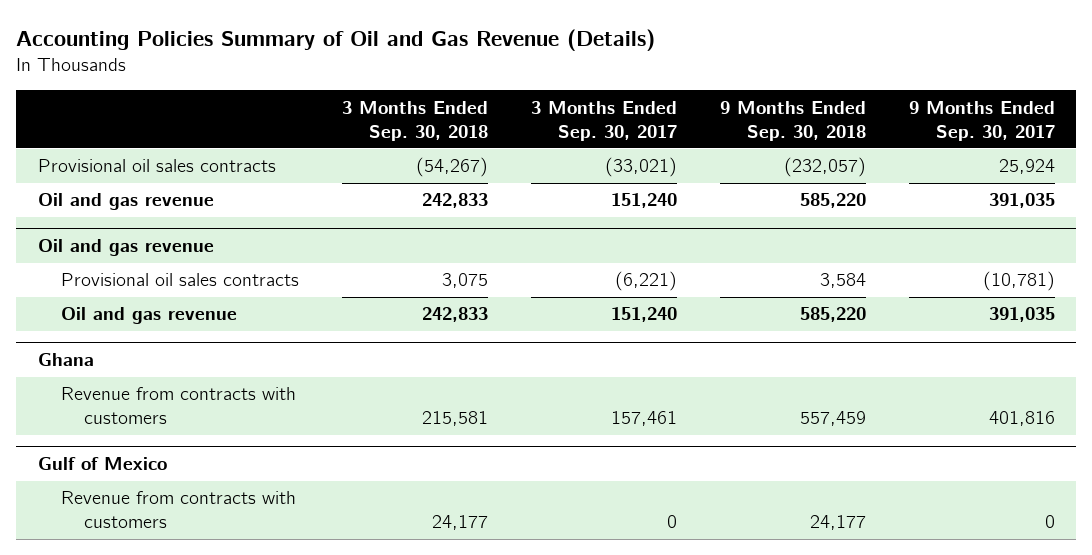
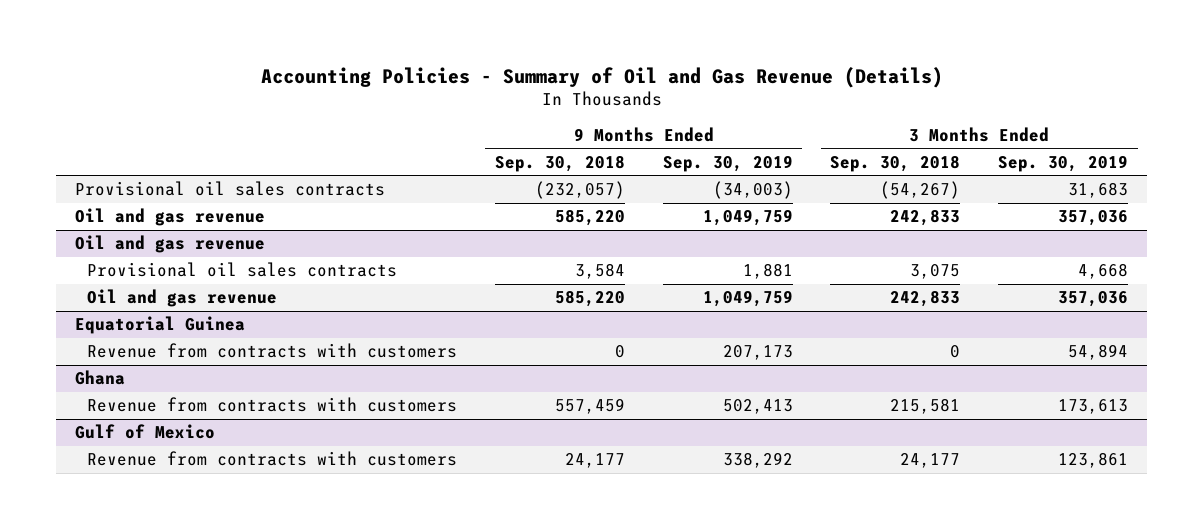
[16,28,656,51] Accounting Policies Summary of Oil and Gas Revenue (Details) -> [260,66,943,88] Accounting Policies - Summary of Oil and Gas Revenue (Details)
[530,100,677,141] 3 Months Ended Sep. 30, 2017 -> none
[908,100,1055,141] 9 Months Ended Sep. 30, 2017 -> none
none -> [662,154,793,172] Sep. 30, 2019
none -> [998,154,1129,172] Sep. 30, 2019
none -> [75,316,246,335] Equatorial Guinea
none -> [87,343,458,359] Revenue from contracts with customers

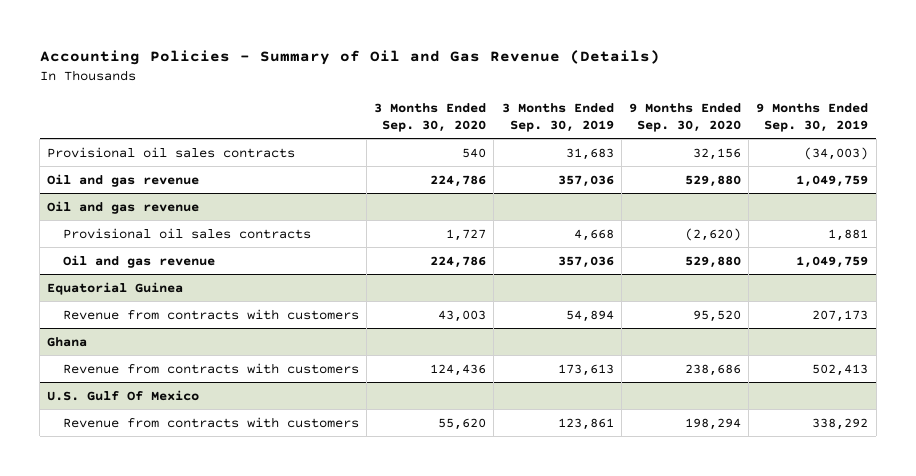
[494,154,625,172] Sep. 30, 2018 -> none
[830,154,961,172] Sep. 30, 2018 -> none
none -> [374,102,487,133] 3 Months Ended Sep. 30, 2020
none -> [629,102,742,133] 9 Months Ended Sep. 30, 2020
[75,424,216,440] Gulf of Mexico -> [47,389,200,401] U.S. Gulf Of Mexico

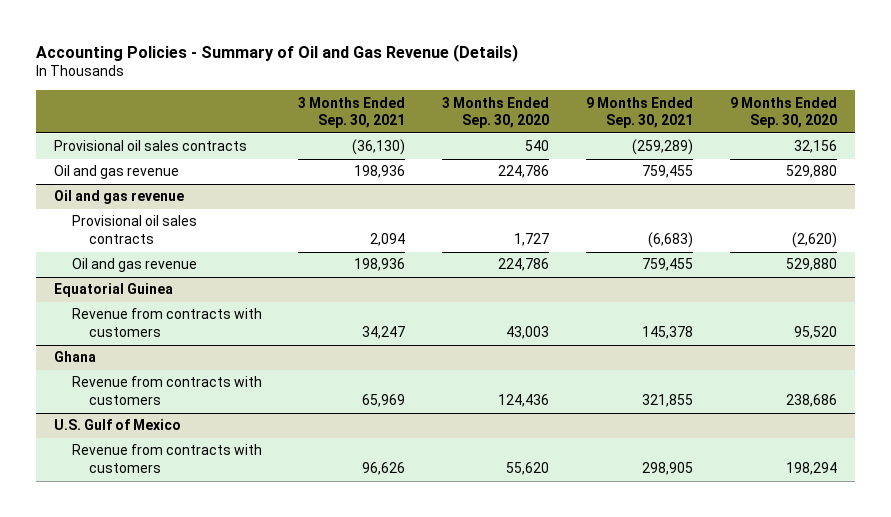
[501,102,614,133] 3 Months Ended Sep. 30, 2019 -> none
[756,102,869,133] 9 Months Ended Sep. 30, 2019 -> none
none -> [298,96,406,129] 3 Months Ended Sep. 30, 2021
none -> [585,96,693,129] 9 Months Ended Sep. 30, 2021
[47,389,200,401] U.S. Gulf Of Mexico -> [54,419,182,431] U.S. Gulf of Mexico

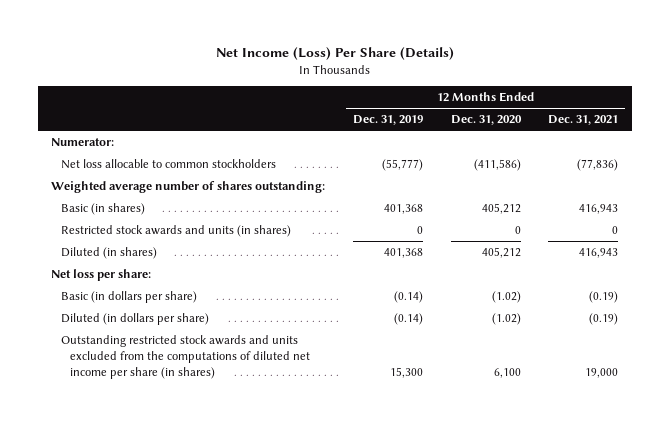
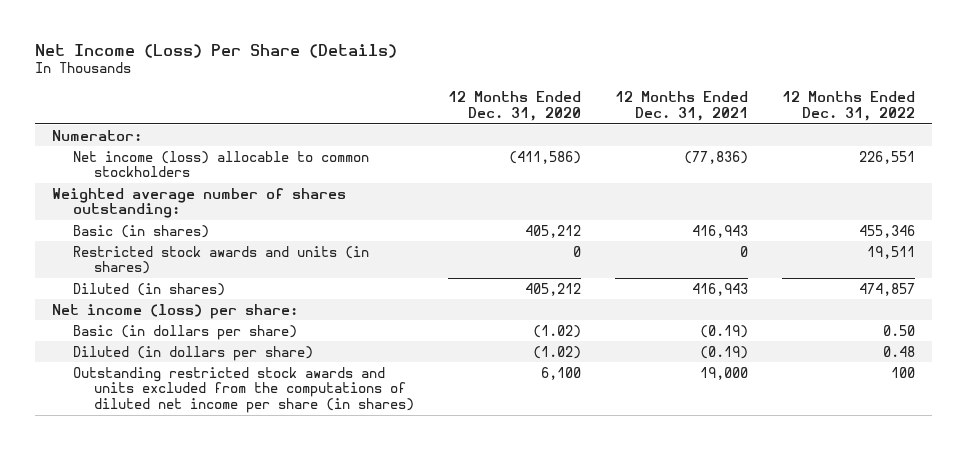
[352,115,423,126] Dec. 31, 2019 -> none
none -> [781,91,915,122] 12 Months Ended Dec. 31, 2022
[60,159,276,170] Net loss allocable to common stockholders -> [73,150,370,178] Net income (loss) allocable to common stockholders
[51,269,152,282] Net loss per share: -> [51,303,298,319] Net income (loss) per share:

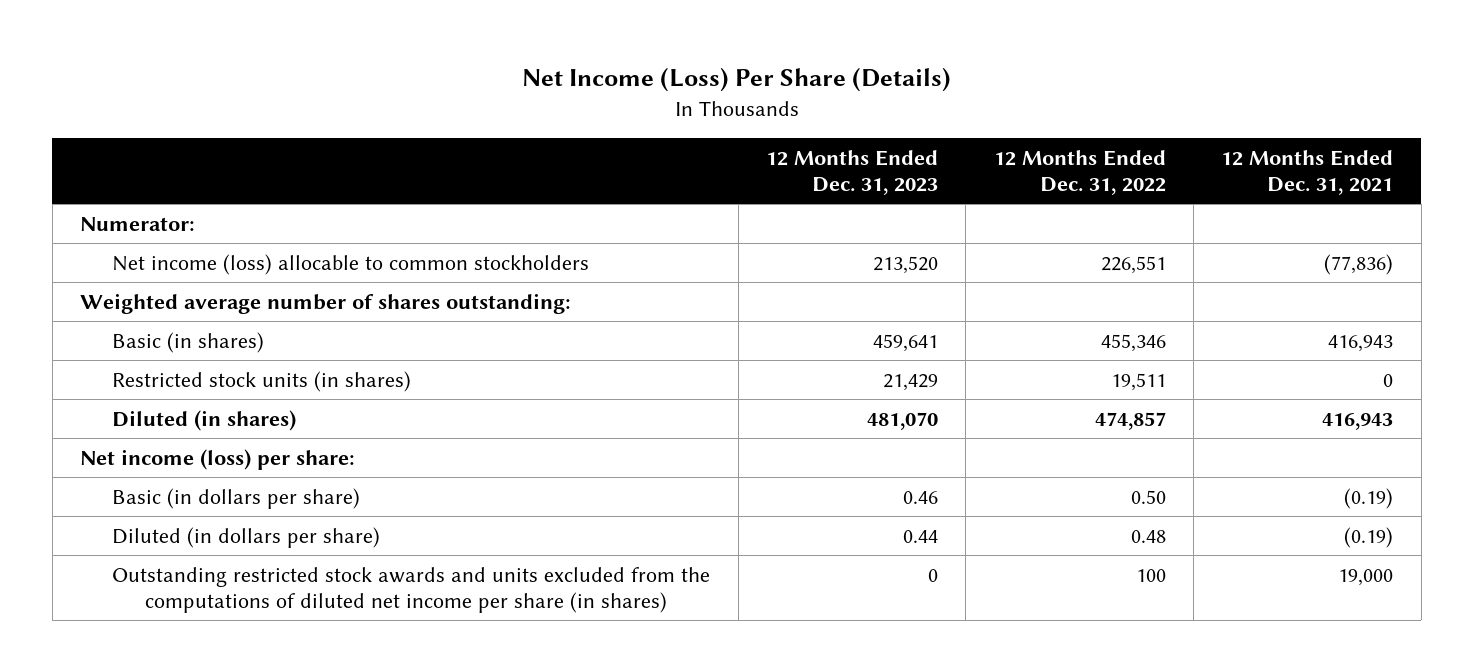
[448,91,582,122] 12 Months Ended Dec. 31, 2020 -> none
none -> [765,149,938,196] 12 Months Ended Dec. 31, 2023
[73,245,370,275] Restricted stock awards and units (in shares) -> [112,370,412,392] Restricted stock units (in shares)

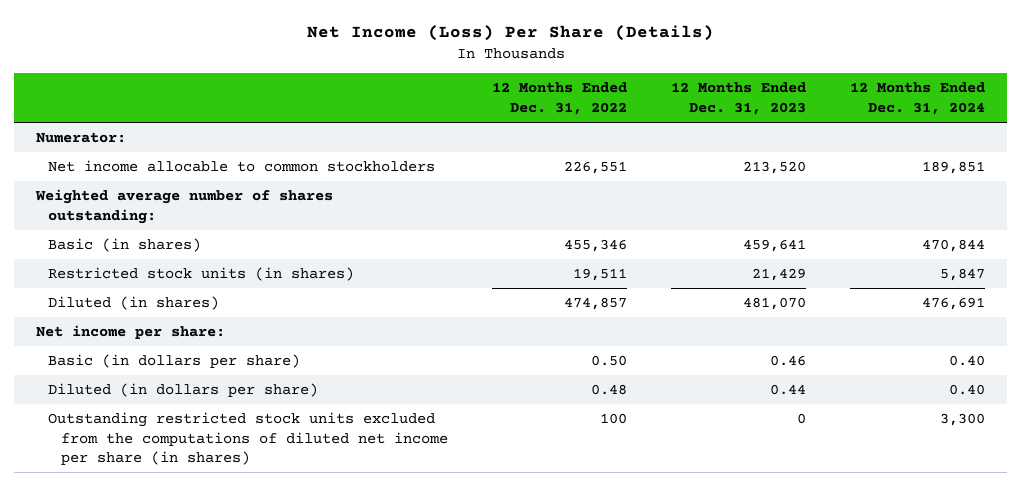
[1221,149,1394,196] 12 Months Ended Dec. 31, 2021 -> none
none -> [850,82,986,116] 12 Months Ended Dec. 31, 2024
[112,253,590,275] Net income (loss) allocable to common stockholders -> [48,159,436,172] Net income allocable to common stockholders
[79,448,355,470] Net income (loss) per share: -> [35,324,225,339] Net income per share:
[112,566,711,613] Outstanding restricted stock awards and units excluded from the computations of diluted net income per share (in shares) -> [48,411,448,466] Outstanding restricted stock units excluded from the computations of diluted net income per share (in shares)

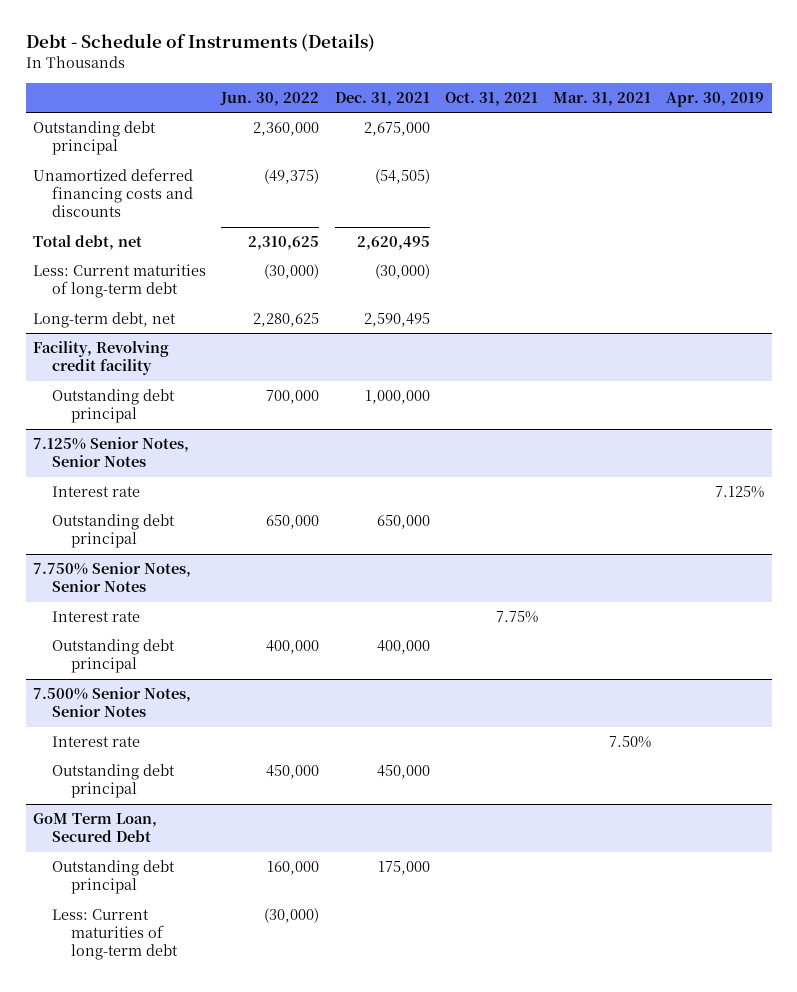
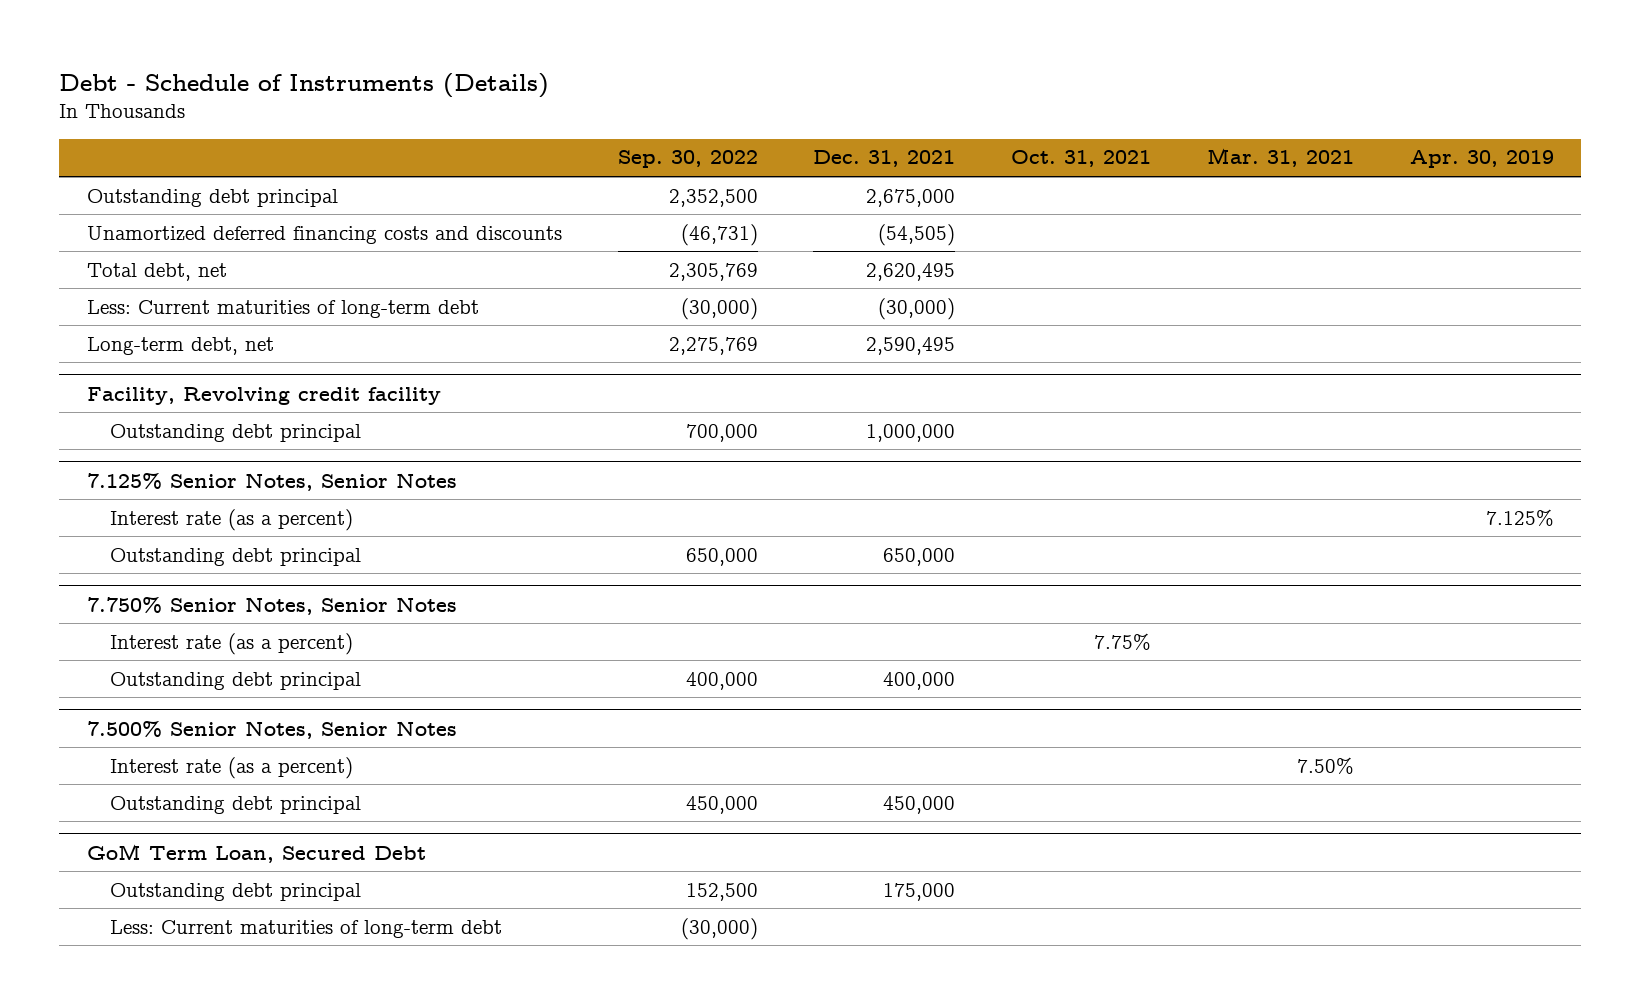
[220,91,320,106] Jun. 30, 2022 -> none
none -> [617,150,758,169] Sep. 30, 2022
[52,486,141,498] Interest rate -> [109,508,353,531] Interest rate (as a percent)
[52,611,141,623] Interest rate -> [109,632,353,655] Interest rate (as a percent)
[52,736,141,748] Interest rate -> [109,756,353,779] Interest rate (as a percent)

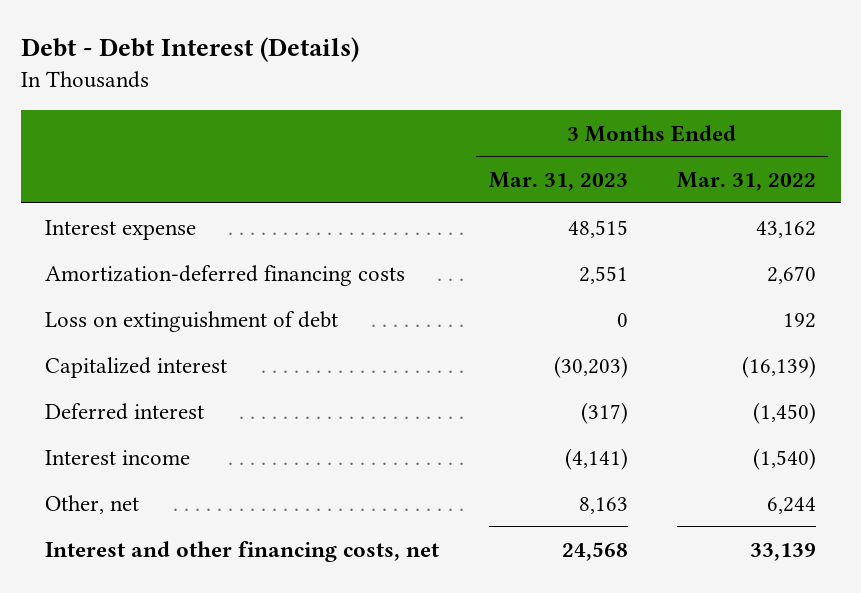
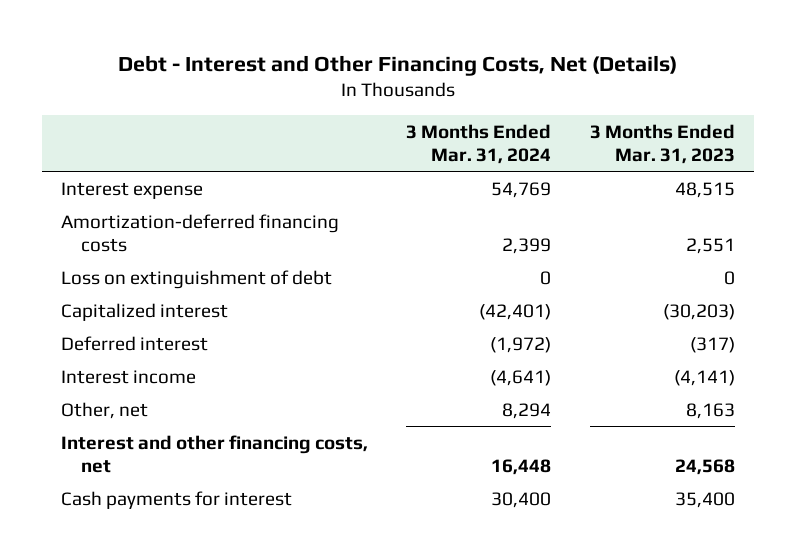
[20,37,359,63] Debt - Debt Interest (Details) -> [117,54,677,76] Debt - Interest and Other Financing Costs, Net (Details)
[676,171,816,191] Mar. 31, 2022 -> none
none -> [406,123,552,164] 3 Months Ended Mar. 31, 2024
none -> [60,490,292,509] Cash payments for interest

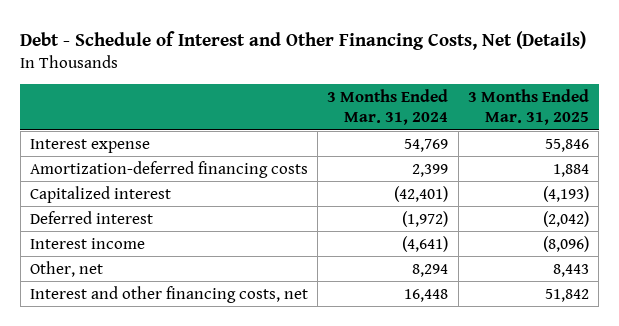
[117,54,677,76] Debt - Interest and Other Financing Costs, Net (Details) -> [20,30,587,50] Debt - Schedule of Interest and Other Financing Costs, Net (Details)
[589,123,735,164] 3 Months Ended Mar. 31, 2023 -> none
none -> [468,89,590,126] 3 Months Ended Mar. 31, 2025
[60,269,332,289] Loss on extinguishment of debt -> none
[60,490,292,509] Cash payments for interest -> none

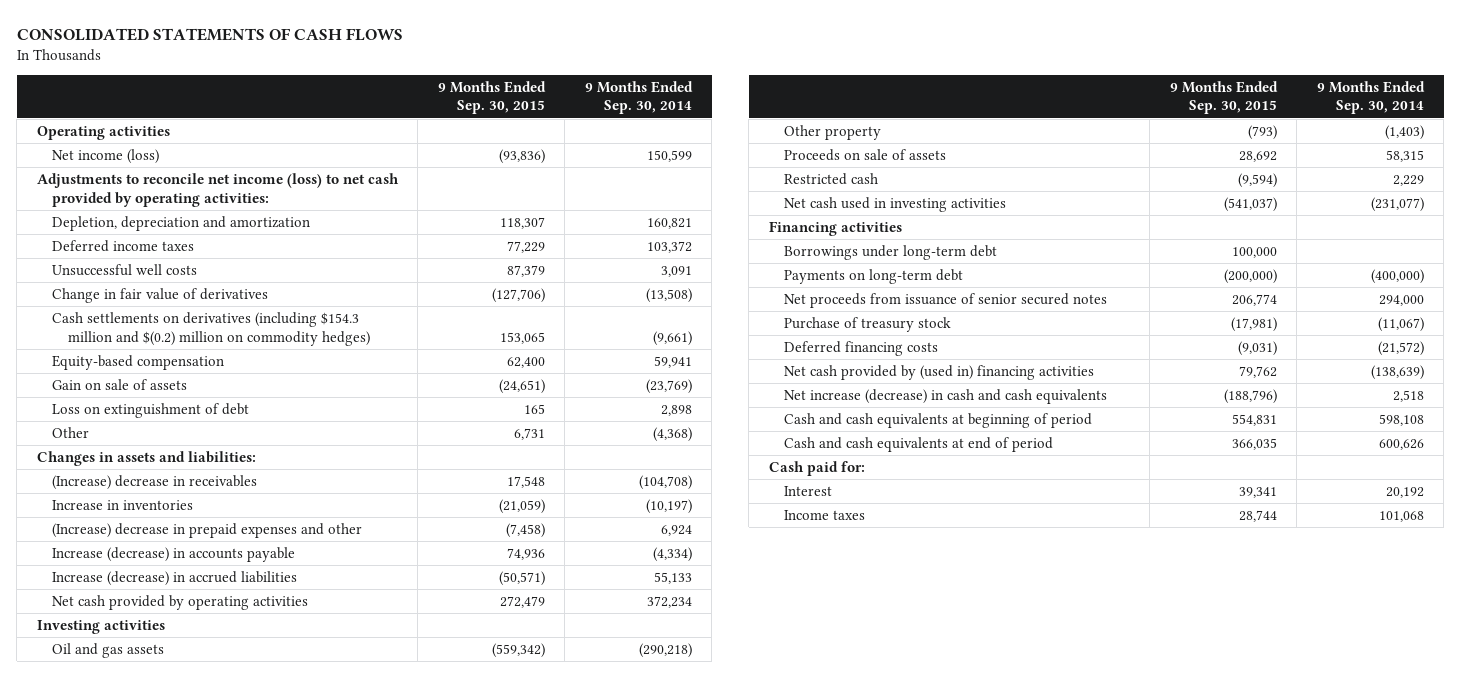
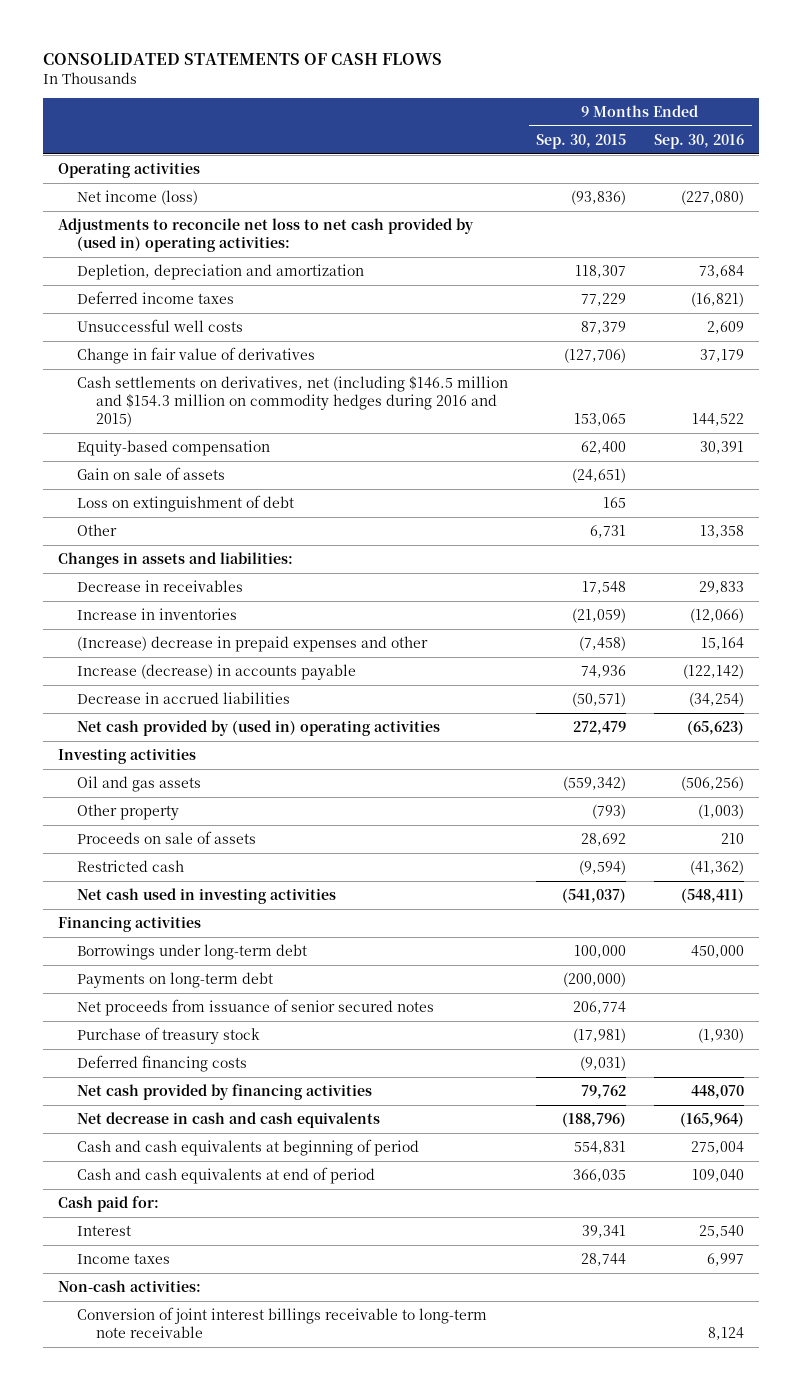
[584,80,693,115] 9 Months Ended Sep. 30, 2014 -> none
none -> [654,133,745,149] Sep. 30, 2016
[36,172,399,207] Adjustments to reconcile net income (loss) to net cash provided by operating activities: -> [57,217,474,252] Adjustments to reconcile net loss to net cash provided by (used in) operating activities:
[52,311,370,346] Cash settlements on derivatives (including $154.3 million and $(0.2) million on commodity hedges) -> [76,375,508,427] Cash settlements on derivatives, net (including $146.5 million and $154.3 million on commodity hedges during 2016 and 2015)
[52,474,258,490] (Increase) decrease in receivables -> [76,579,243,592] Decrease in receivables
[52,570,298,586] Increase (decrease) in accrued liabilities -> [76,691,290,704] Decrease in accrued liabilities
[52,594,309,610] Net cash provided by operating activities -> [76,719,440,736] Net cash provided by (used in) operating activities
[784,364,1095,380] Net cash provided by (used in) financing activities -> [76,1083,372,1100] Net cash provided by financing activities
[784,388,1108,404] Net increase (decrease) in cash and cash equivalents -> [76,1111,380,1128] Net decrease in cash and cash equivalents
none -> [57,1279,201,1292] Non-cash activities:
none -> [76,1306,487,1338] Conversion of joint interest billings receivable to long-term note receivable

